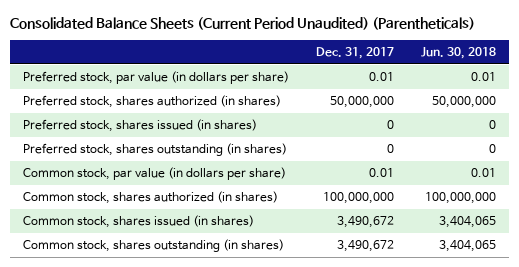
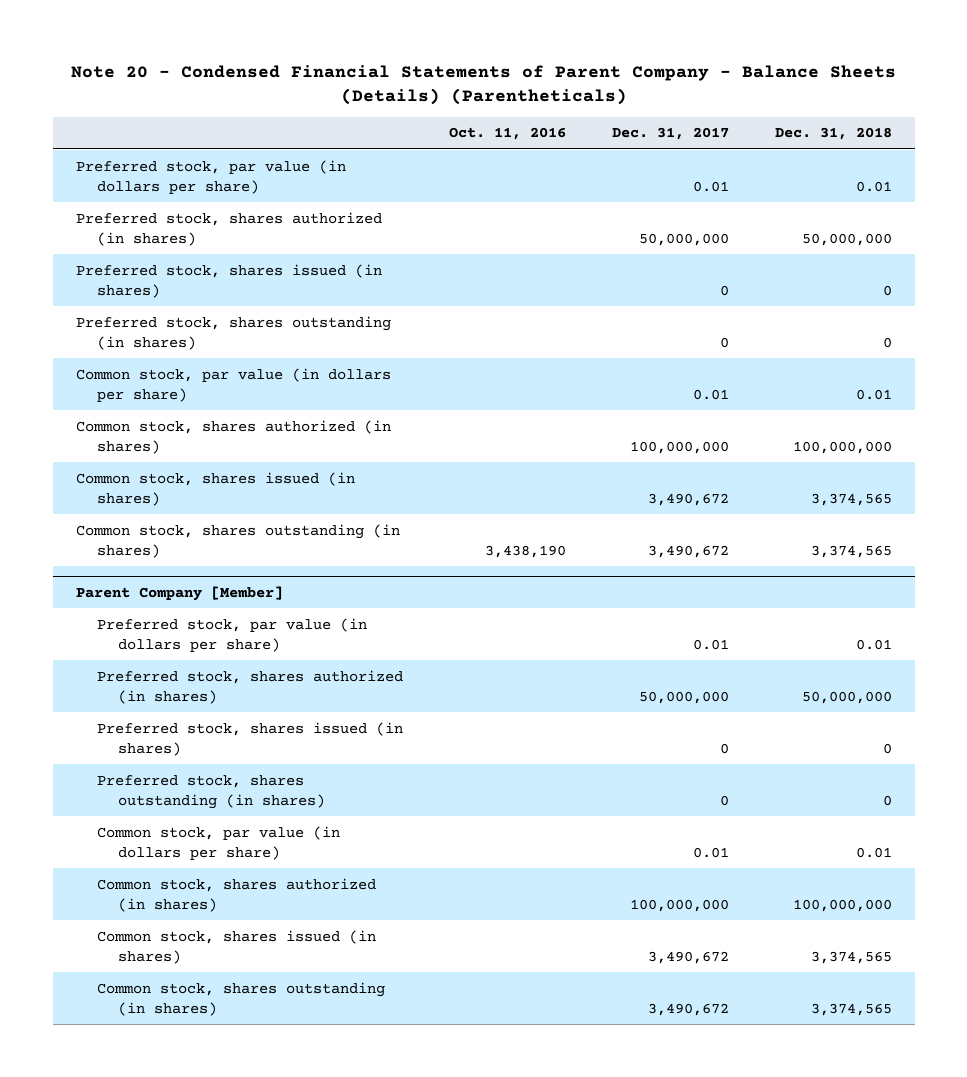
[9,17,475,31] Consolidated Balance Sheets (Current Period Unaudited) (Parentheticals) -> [70,65,896,106] Note 20 - Condensed Financial Statements of Parent Company - Balance Sheets (Details) (Parentheticals)
[420,47,496,60] Jun. 30, 2018 -> none
none -> [448,127,566,141] Oct. 11, 2016
none -> [774,127,892,141] Dec. 31, 2018
none -> [75,585,283,601] Parent Company [Member]
none -> [97,617,368,652] Preferred stock, par value (in dollars per share)
none -> [97,669,404,704] Preferred stock, shares authorized (in shares)
none -> [97,721,404,756] Preferred stock, shares issued (in shares)
none -> [97,774,326,809] Preferred stock, shares outstanding (in shares)
none -> [97,825,341,860] Common stock, par value (in dollars per share)
none -> [97,877,377,912] Common stock, shares authorized (in shares)
none -> [97,929,377,964] Common stock, shares issued (in shares)
none -> [97,981,386,1016] Common stock, shares outstanding (in shares)

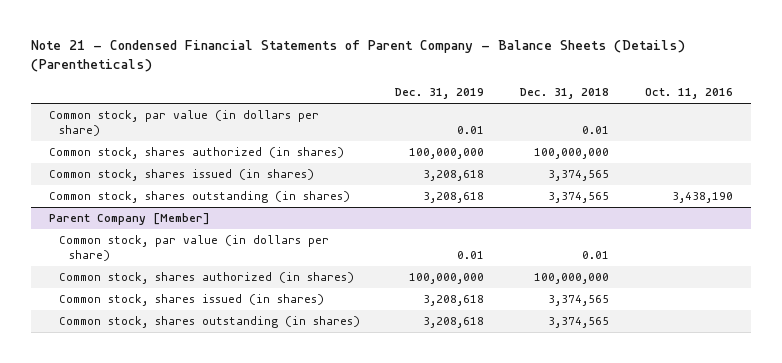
[70,65,896,106] Note 20 - Condensed Financial Statements of Parent Company - Balance Sheets (Details) (Parentheticals) -> [31,39,686,72] Note 21 - Condensed Financial Statements of Parent Company - Balance Sheets (Details) (Parentheticals)
[611,127,729,141] Dec. 31, 2017 -> none
none -> [395,88,485,100] Dec. 31, 2019
[75,159,346,194] Preferred stock, par value (in dollars per share) -> none
[75,211,382,246] Preferred stock, shares authorized (in shares) -> none
[75,263,382,298] Preferred stock, shares issued (in shares) -> none
[75,315,391,350] Preferred stock, shares outstanding (in shares) -> none
[97,617,368,652] Preferred stock, par value (in dollars per share) -> none
[97,669,404,704] Preferred stock, shares authorized (in shares) -> none
[97,721,404,756] Preferred stock, shares issued (in shares) -> none
[97,774,326,809] Preferred stock, shares outstanding (in shares) -> none

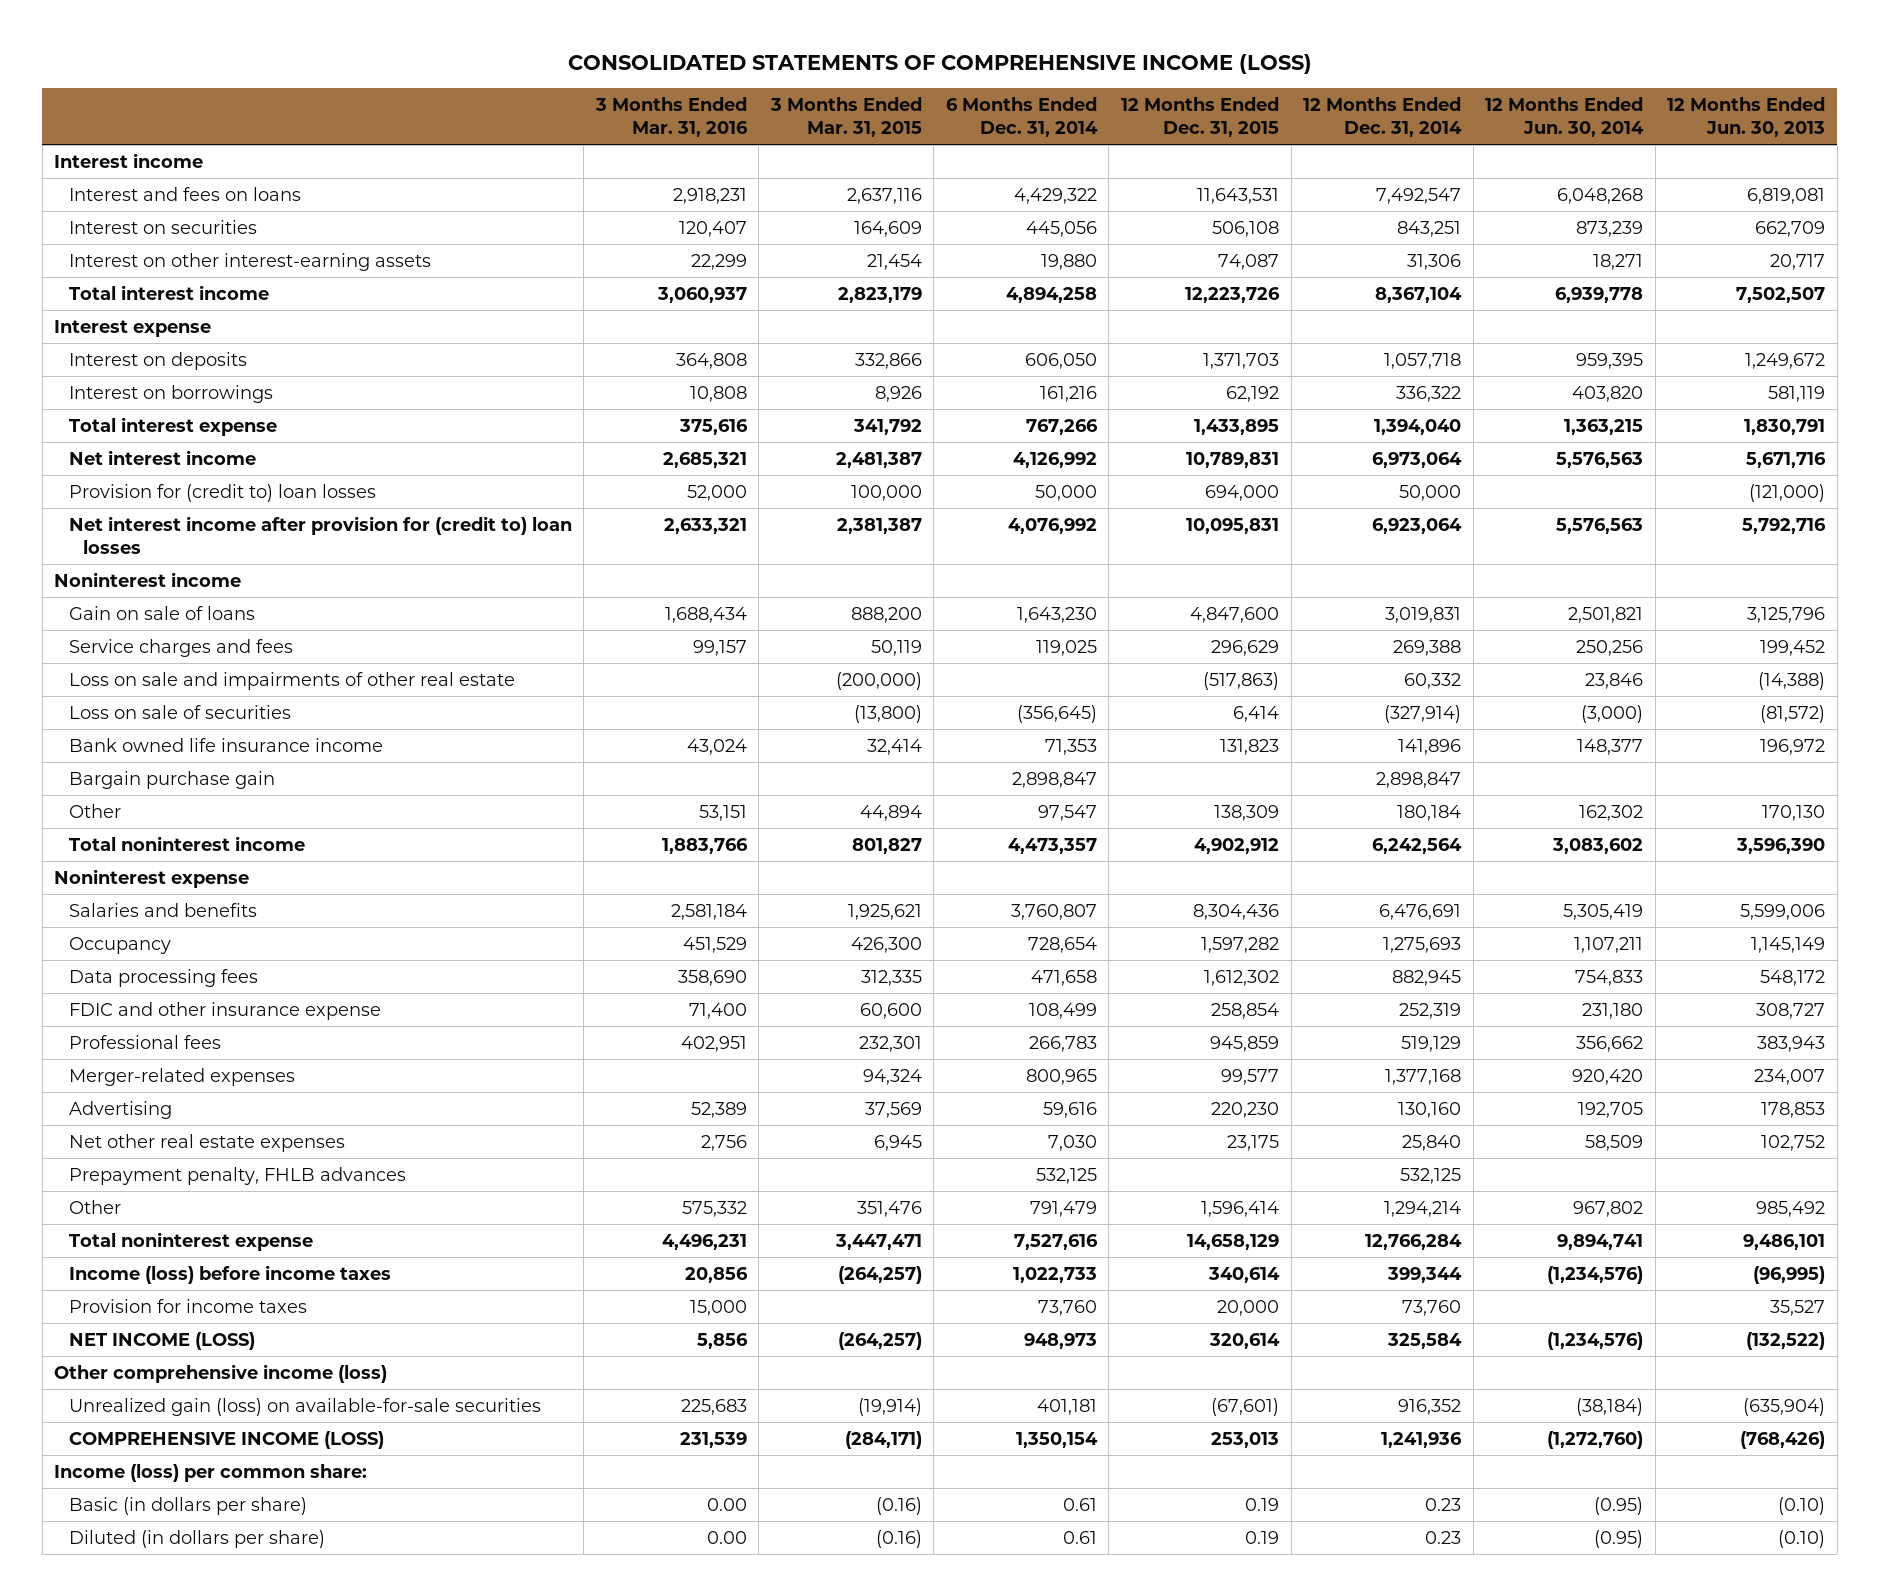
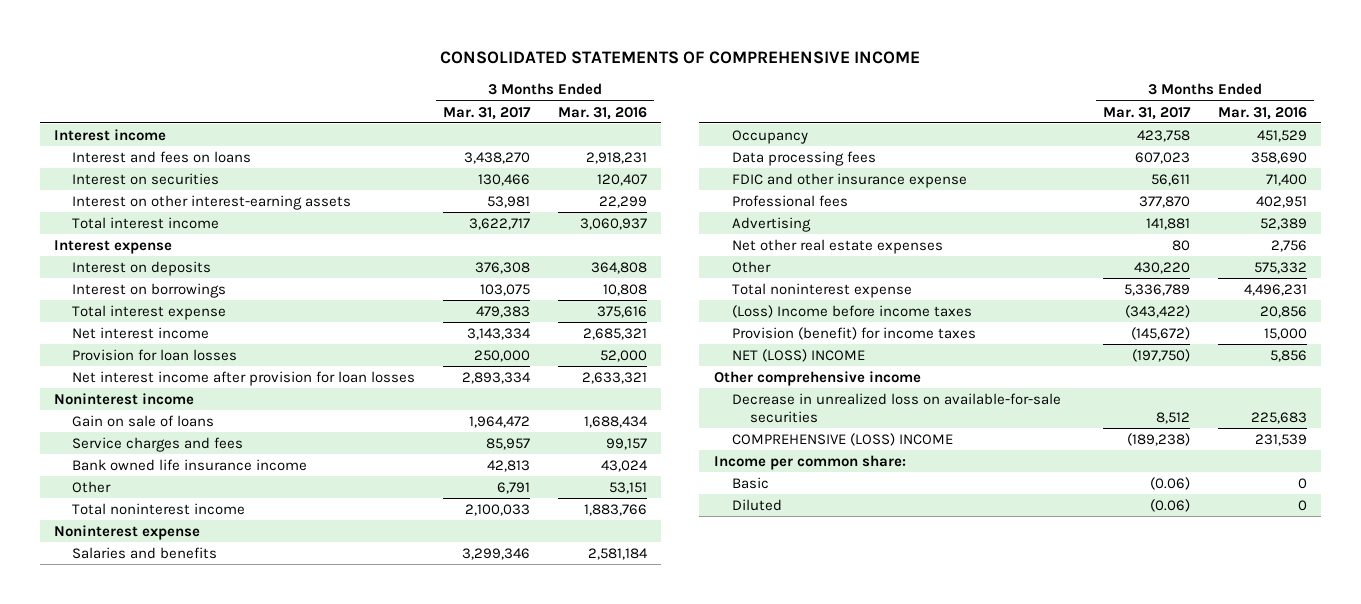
[567,54,1312,75] CONSOLIDATED STATEMENTS OF COMPREHENSIVE INCOME (LOSS) -> [440,51,921,65] CONSOLIDATED STATEMENTS OF COMPREHENSIVE INCOME
[769,97,922,138] 3 Months Ended Mar. 31, 2015 -> none
[945,97,1098,138] 6 Months Ended Dec. 31, 2014 -> none
[1121,97,1280,138] 12 Months Ended Dec. 31, 2015 -> none
[1303,97,1463,138] 12 Months Ended Dec. 31, 2014 -> none
[1485,97,1645,138] 12 Months Ended Jun. 30, 2014 -> none
[1667,97,1826,138] 12 Months Ended Jun. 30, 2013 -> none
none -> [443,106,532,120] Mar. 31, 2017
[68,483,376,502] Provision for (credit to) loan losses -> [71,348,237,361] Provision for loan losses
[68,515,572,554] Net interest income after provision for (credit to) loan losses -> [71,370,415,386] Net interest income after provision for loan losses
[68,671,515,690] Loss on sale and impairments of other real estate -> none
[68,704,291,719] Loss on sale of securities -> none
[68,770,275,789] Bargain purchase gain -> none
[68,1067,295,1086] Merger-related expenses -> none
[68,1166,406,1185] Prepayment penalty, FHLB advances -> none
[68,1264,391,1284] Income (loss) before income taxes -> [731,304,972,318] (Loss) Income before income taxes
[68,1298,307,1313] Provision for income taxes -> [731,326,976,340] Provision (benefit) for income taxes
[68,1331,255,1350] NET INCOME (LOSS) -> [731,348,865,362] NET (LOSS) INCOME
[54,1363,388,1383] Other comprehensive income (loss) -> [713,370,921,386] Other comprehensive income
[68,1397,541,1416] Unrealized gain (loss) on available-for-sale securities -> [731,392,1061,423] Decrease in unrealized loss on available-for-sale securities
[68,1430,384,1449] COMPREHENSIVE INCOME (LOSS) -> [731,432,953,446] COMPREHENSIVE (LOSS) INCOME
[54,1463,368,1482] Income (loss) per common share: -> [713,454,906,470] Income per common share:
[68,1496,307,1515] Basic (in dollars per share) -> [731,476,769,489] Basic
[706,1497,747,1511] 0.00 -> [1297,477,1307,489] 0
[68,1529,325,1548] Diluted (in dollars per share) -> [731,498,782,511] Diluted
[706,1530,747,1544] 0.00 -> [1297,499,1307,511] 0

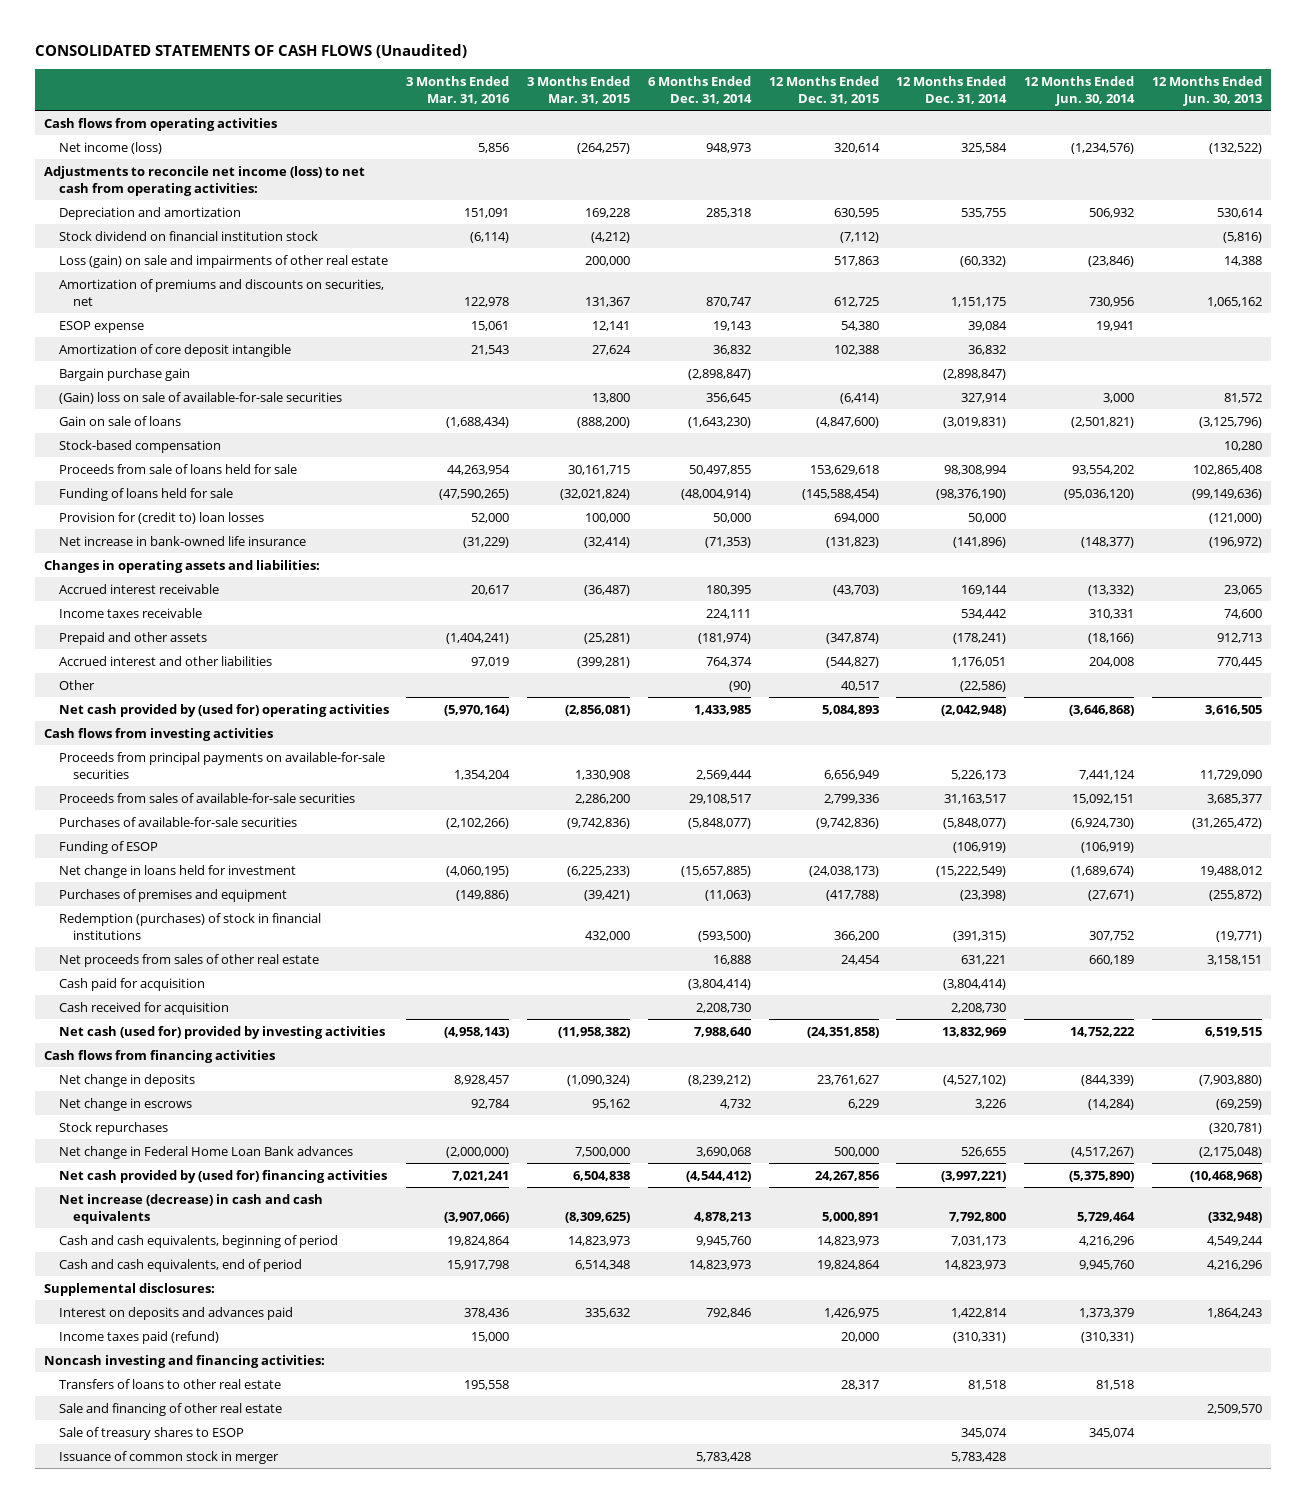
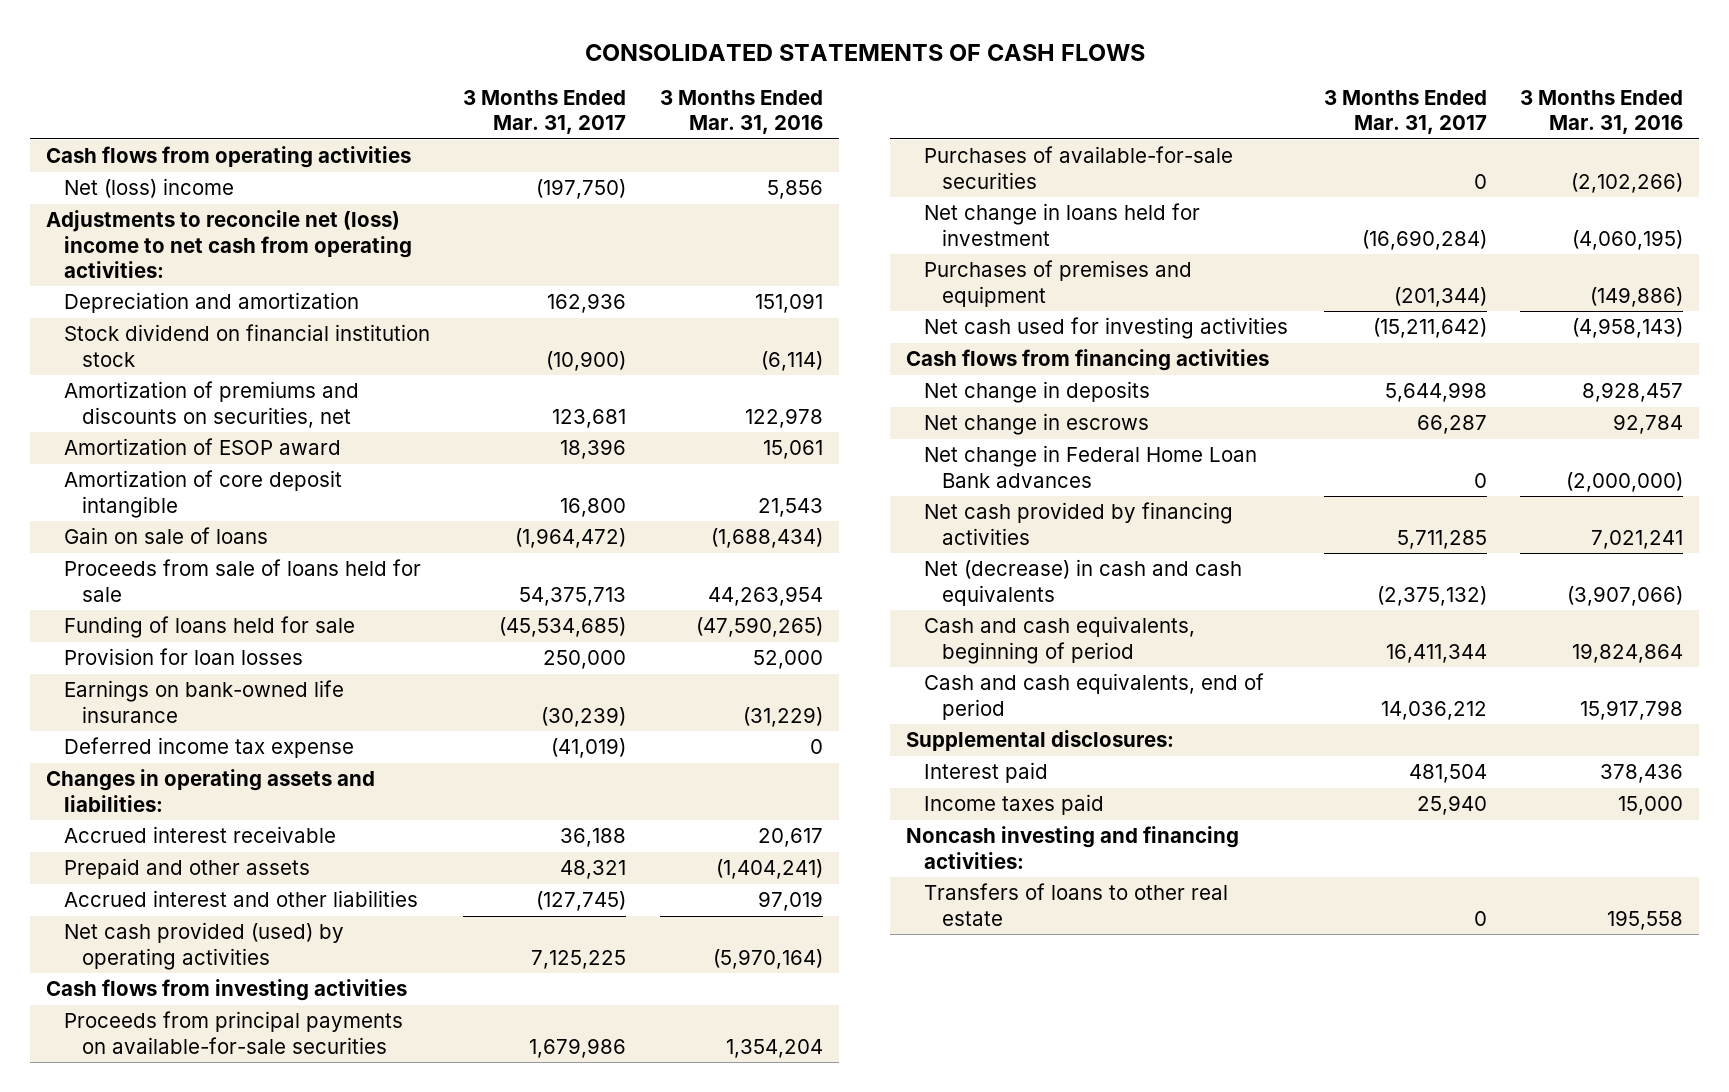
[35,43,468,58] CONSOLIDATED STATEMENTS OF CASH FLOWS (Unaudited) -> [584,44,1145,62] CONSOLIDATED STATEMENTS OF CASH FLOWS
[527,75,631,104] 3 Months Ended Mar. 31, 2015 -> none
[647,75,752,104] 6 Months Ended Dec. 31, 2014 -> none
[768,75,879,104] 12 Months Ended Dec. 31, 2015 -> none
[896,75,1008,104] 12 Months Ended Dec. 31, 2014 -> none
[1024,75,1136,106] 12 Months Ended Jun. 30, 2014 -> none
[1151,75,1262,106] 12 Months Ended Jun. 30, 2013 -> none
none -> [463,89,627,135] 3 Months Ended Mar. 31, 2017
[58,141,162,154] Net income (loss) -> [64,178,235,199] Net (loss) income
[44,165,366,196] Adjustments to reconcile net income (loss) to net cash from operating activities: -> [46,210,413,278] Adjustments to reconcile net (loss) income to net cash from operating activities:
[58,254,388,268] Loss (gain) on sale and impairments of other real estate -> none
[58,320,144,333] ESOP expense -> [64,438,342,456] Amortization of ESOP award
[58,367,190,381] Bargain purchase gain -> none
[58,391,342,404] (Gain) loss on sale of available-for-sale securities -> none
[58,439,221,453] Stock-based compensation -> none
[58,511,264,524] Provision for (credit to) loan losses -> [64,648,304,666] Provision for loan losses
[58,535,306,546] Net increase in bank-owned life insurance -> [64,680,345,723] Earnings on bank-owned life insurance
none -> [64,737,355,759] Deferred income tax expense
[58,607,202,618] Income taxes receivable -> none
[58,679,95,690] Other -> none
[58,703,389,717] Net cash provided by (used for) operating activities -> [64,922,345,970] Net cash provided (used) by operating activities
[58,792,355,803] Proceeds from sales of available-for-sale securities -> none
[58,840,158,854] Funding of ESOP -> none
[58,912,321,940] Redemption (purchases) of stock in financial institutions -> none
[58,953,319,967] Net proceeds from sales of other real estate -> none
[58,977,205,991] Cash paid for acquisition -> none
[58,1001,229,1015] Cash received for acquisition -> none
[58,1025,385,1039] Net cash (used for) provided by investing activities -> [924,317,1289,340] Net cash used for investing activities
[58,1121,168,1135] Stock repurchases -> none
[58,1169,387,1183] Net cash provided by (used for) financing activities -> [924,502,1234,545] Net cash provided by financing activities
[58,1193,323,1224] Net increase (decrease) in cash and cash equivalents -> [924,559,1243,606] Net (decrease) in cash and cash equivalents
[58,1306,293,1320] Interest on deposits and advances paid -> [924,762,1049,784] Interest paid
[58,1330,219,1344] Income taxes paid (refund) -> [924,794,1105,816] Income taxes paid
[58,1402,282,1416] Sale and financing of other real estate -> none
[58,1426,244,1440] Sale of treasury shares to ESOP -> none
[58,1450,279,1464] Issuance of common stock in merger -> none

